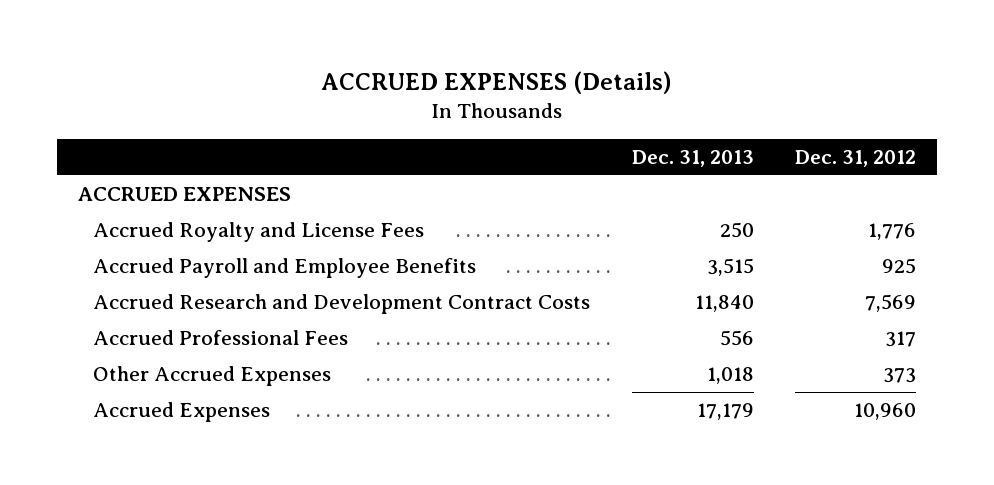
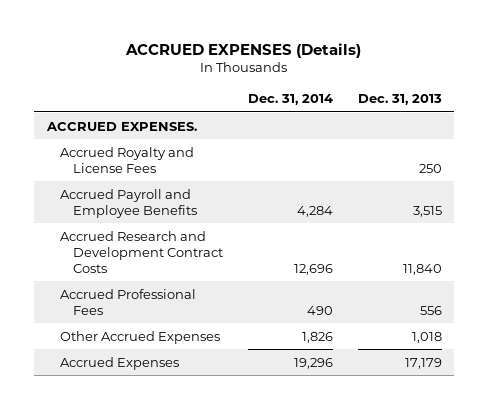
[794,149,916,167] Dec. 31, 2012 -> none
none -> [248,94,334,106] Dec. 31, 2014
[78,187,292,202] ACCRUED EXPENSES -> [45,121,197,131] ACCRUED EXPENSES.

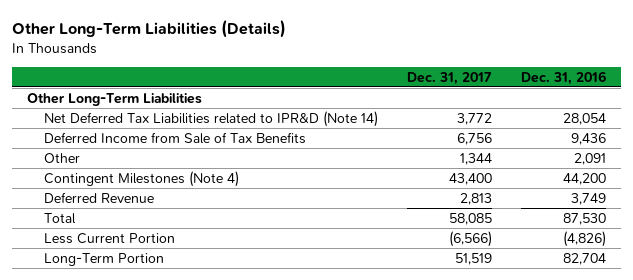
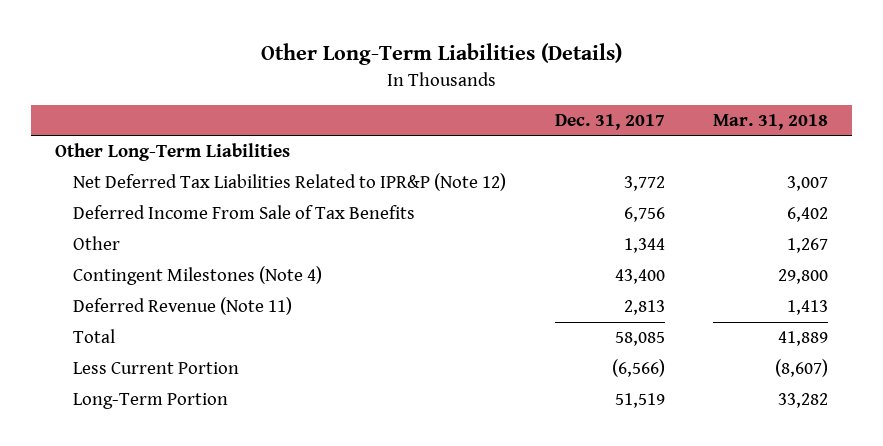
[521,70,607,85] Dec. 31, 2016 -> none
none -> [713,113,829,130] Mar. 31, 2018
[43,110,378,127] Net Deferred Tax Liabilities related to IPR&D (Note 14) -> [73,173,507,192] Net Deferred Tax Liabilities Related to IPR&P (Note 12)
[43,131,306,144] Deferred Income from Sale of Tax Benefits -> [73,205,416,220] Deferred Income From Sale of Tax Benefits
[43,191,154,203] Deferred Revenue -> [73,297,293,316] Deferred Revenue (Note 11)

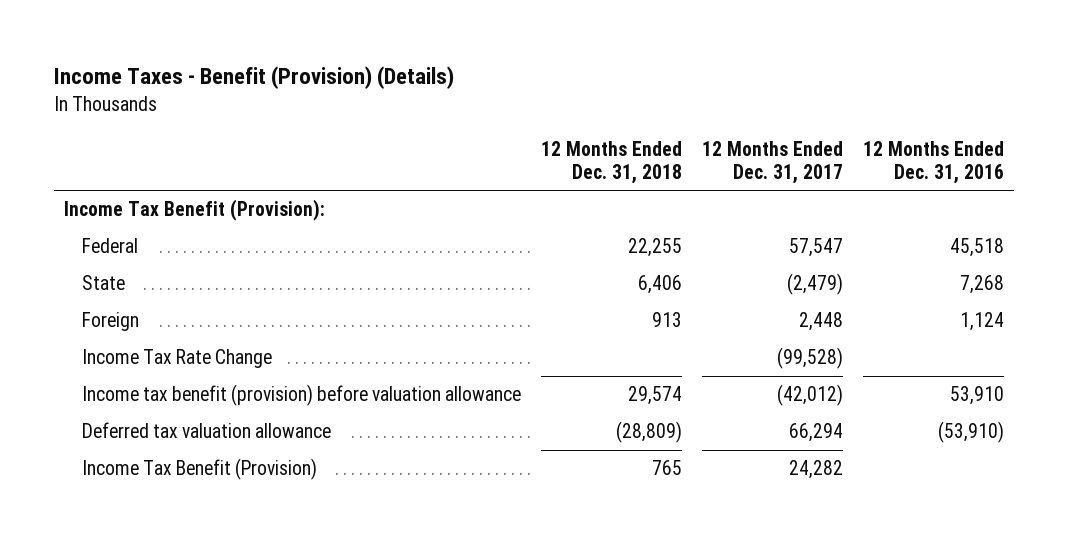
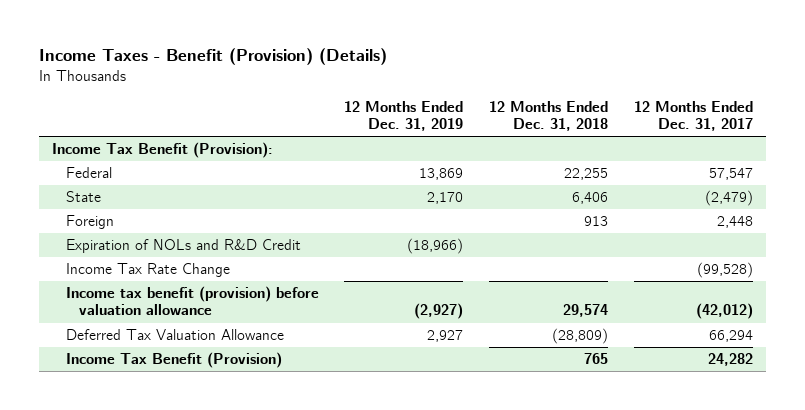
[862,140,1004,184] 12 Months Ended Dec. 31, 2016 -> none
none -> [344,101,464,132] 12 Months Ended Dec. 31, 2019
none -> [65,239,301,254] Expiration of NOLs and R&D Credit
[81,422,331,439] Deferred tax valuation allowance -> [65,329,284,341] Deferred Tax Valuation Allowance

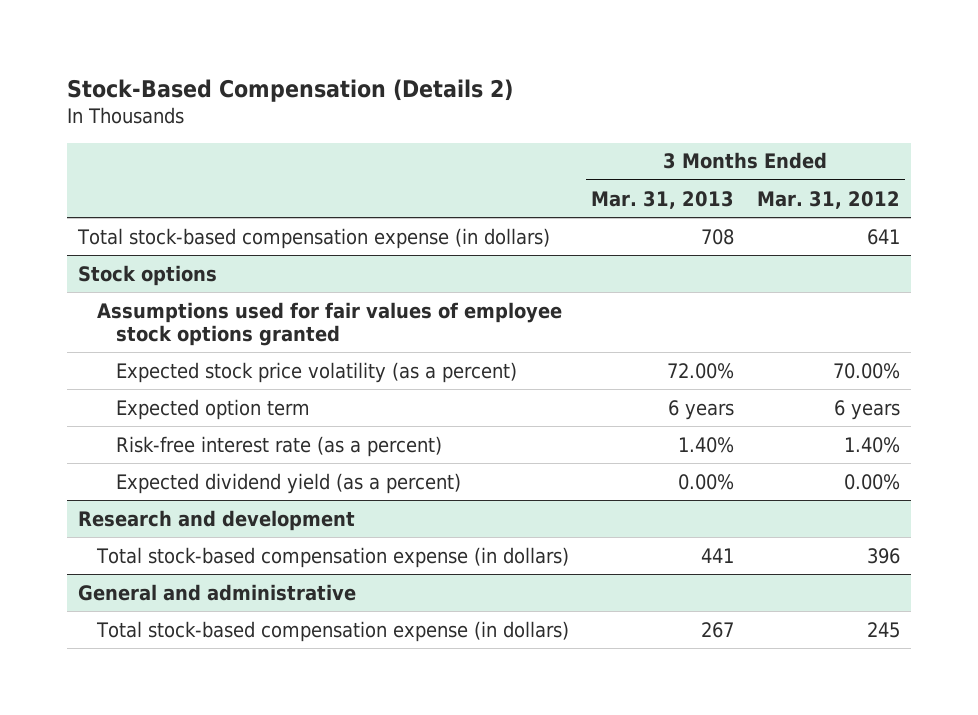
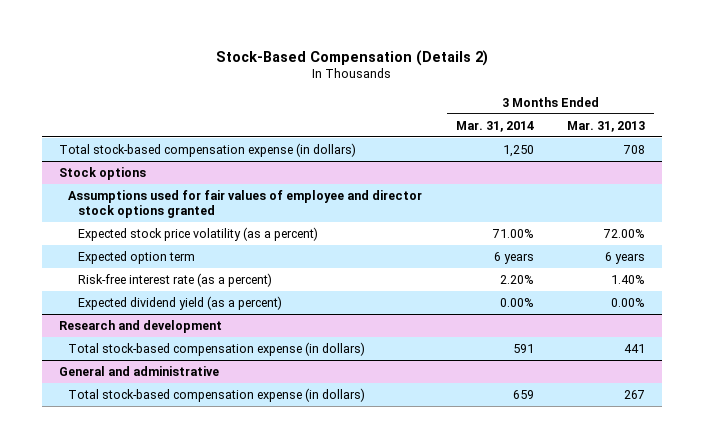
[756,190,900,209] Mar. 31, 2012 -> none
none -> [455,120,534,132] Mar. 31, 2014
[97,301,563,346] Assumptions used for fair values of employee stock options granted -> [68,189,423,219] Assumptions used for fair values of employee and director stock options granted

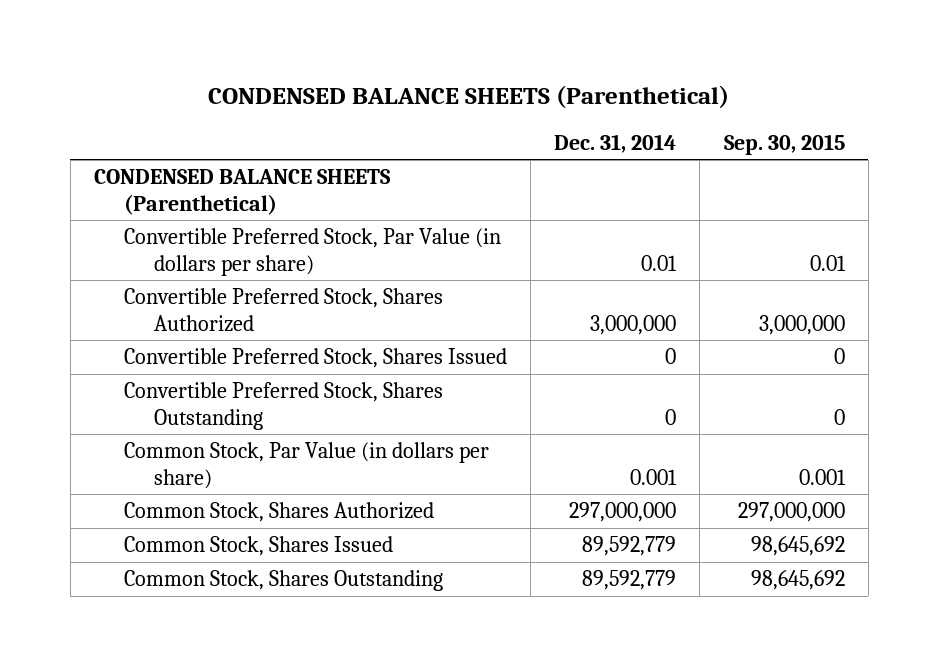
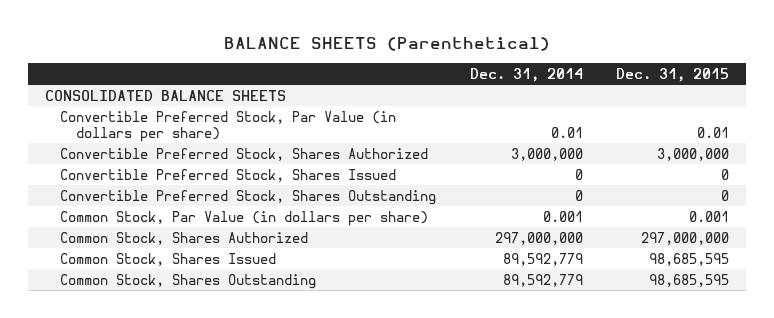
[208,84,730,109] CONDENSED BALANCE SHEETS (Parenthetical) -> [223,37,550,52] BALANCE SHEETS (Parenthetical)
[723,133,845,155] Sep. 30, 2015 -> none
none -> [616,67,730,82] Dec. 31, 2015
[93,169,391,215] CONDENSED BALANCE SHEETS (Parenthetical) -> [44,89,286,101] CONSOLIDATED BALANCE SHEETS

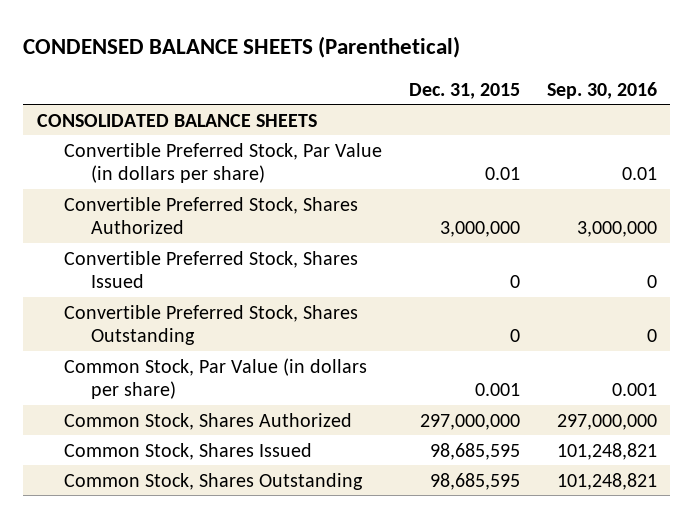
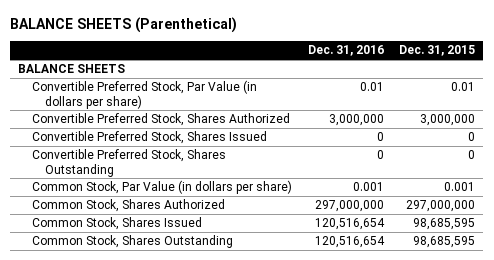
[23,36,461,59] CONDENSED BALANCE SHEETS (Parenthetical) -> [10,16,238,33] BALANCE SHEETS (Parenthetical)
[546,81,657,99] Sep. 30, 2016 -> none
none -> [307,45,384,57] Dec. 31, 2016
[36,113,317,127] CONSOLIDATED BALANCE SHEETS -> [18,64,126,74] BALANCE SHEETS

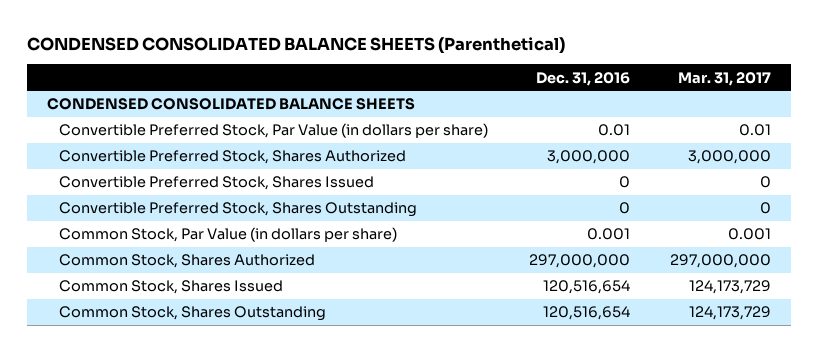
[10,16,238,33] BALANCE SHEETS (Parenthetical) -> [27,36,566,54] CONDENSED CONSOLIDATED BALANCE SHEETS (Parenthetical)
[399,45,476,57] Dec. 31, 2015 -> none
none -> [677,71,771,86] Mar. 31, 2017
[18,64,126,74] BALANCE SHEETS -> [47,98,416,111] CONDENSED CONSOLIDATED BALANCE SHEETS

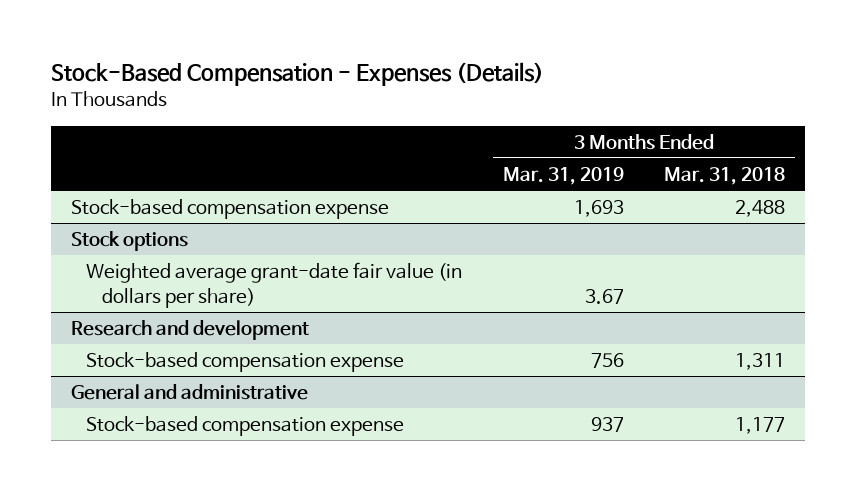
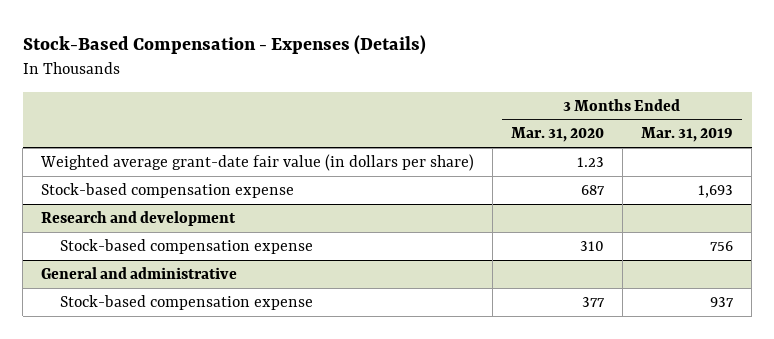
[664,166,786,185] Mar. 31, 2018 -> none
none -> [511,127,605,143] Mar. 31, 2020
none -> [40,153,475,171] Weighted average grant-date fair value (in dollars per share)
[70,231,188,252] Stock options -> none
[86,262,463,308] Weighted average grant-date fair value (in dollars per share) -> none

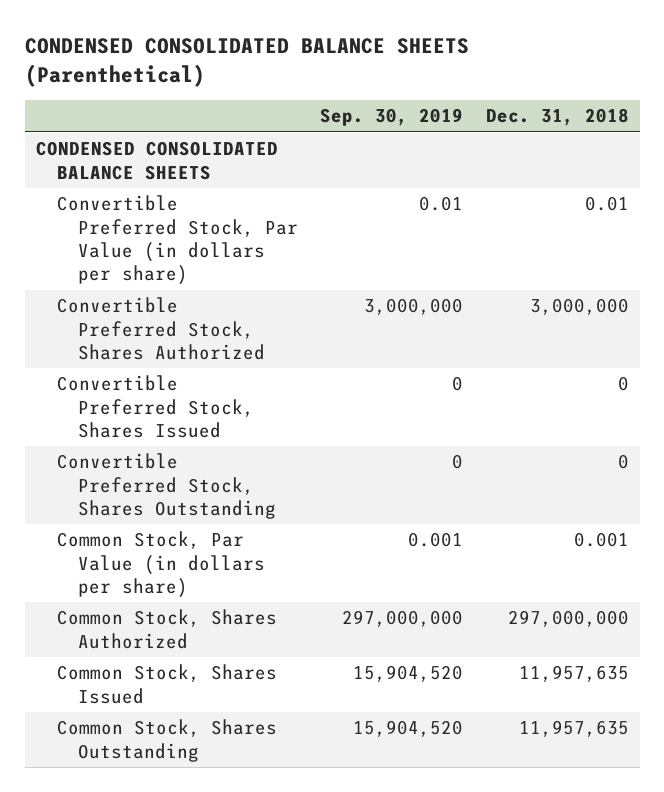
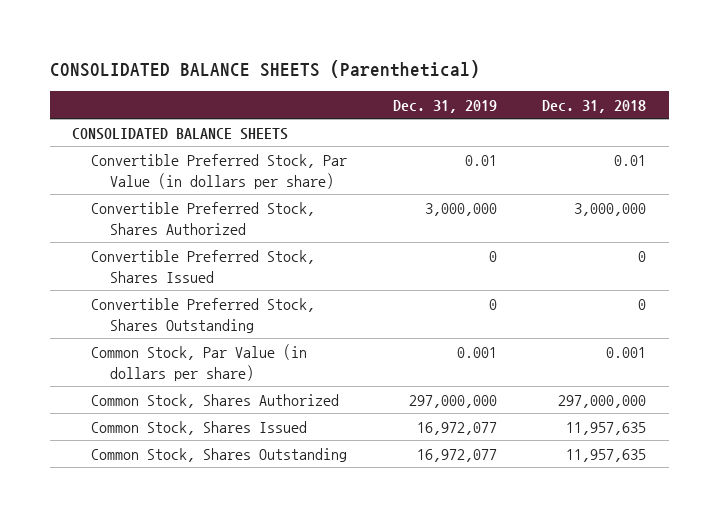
[24,38,469,87] CONDENSED CONSOLIDATED BALANCE SHEETS (Parenthetical) -> [49,59,480,78] CONSOLIDATED BALANCE SHEETS (Parenthetical)
[320,108,464,127] Sep. 30, 2019 -> none
none -> [392,99,497,113] Dec. 31, 2019
[35,141,278,180] CONDENSED CONSOLIDATED BALANCE SHEETS -> [72,127,289,140] CONSOLIDATED BALANCE SHEETS

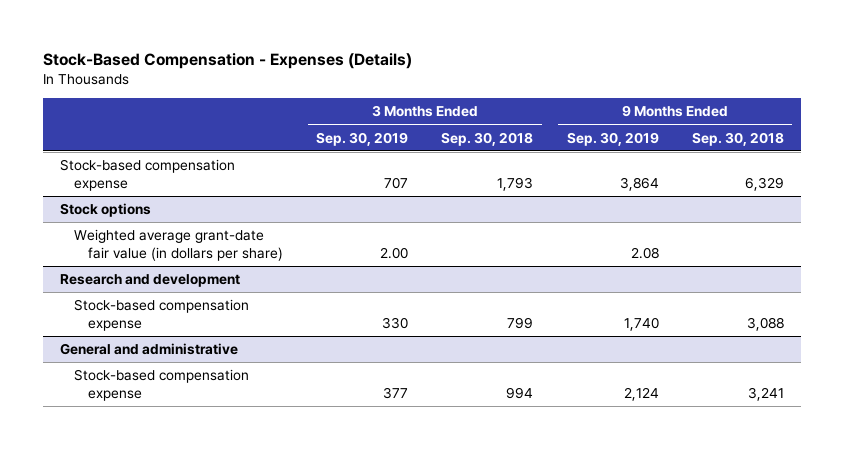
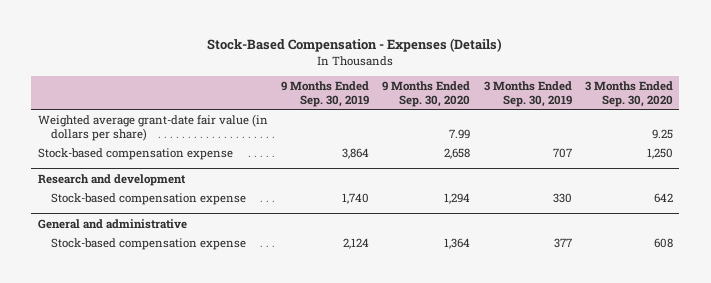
[441,131,534,146] Sep. 30, 2018 -> none
[692,131,785,146] Sep. 30, 2018 -> none
none -> [382,80,471,107] 9 Months Ended Sep. 30, 2020
none -> [584,80,673,107] 3 Months Ended Sep. 30, 2020
none -> [38,113,269,141] Weighted average grant-date fair value (in dollars per share)
[60,203,152,218] Stock options -> none
[73,229,283,262] Weighted average grant-date fair value (in dollars per share) -> none

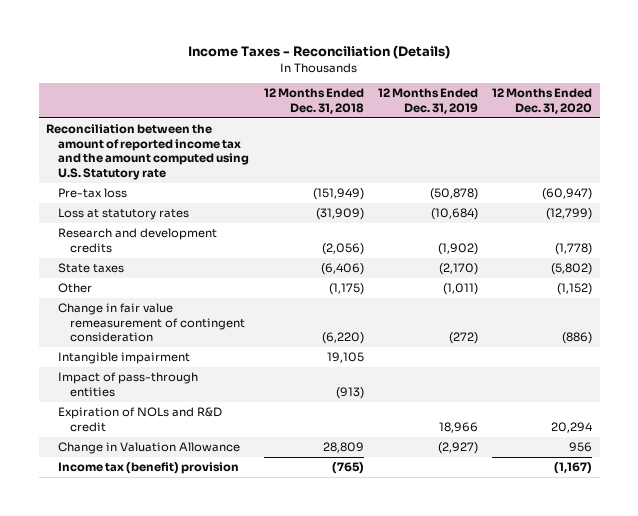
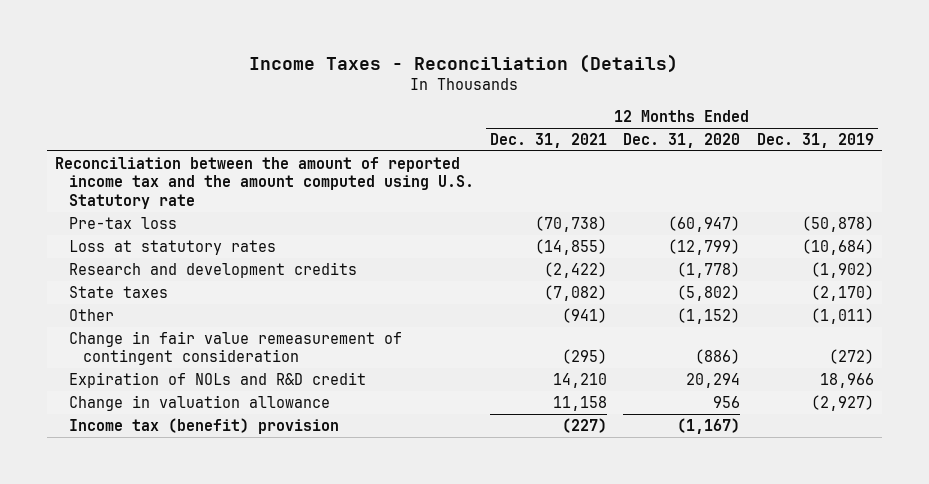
[263,88,364,114] 12 Months Ended Dec. 31, 2018 -> none
none -> [490,132,608,148] Dec. 31, 2021
[58,352,191,365] Intangible impairment -> none
[58,372,199,397] Impact of pass-through entities -> none
[58,442,241,455] Change in Valuation Allowance -> [68,394,330,411] Change in valuation allowance

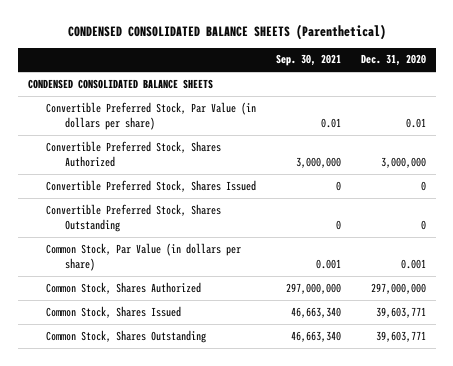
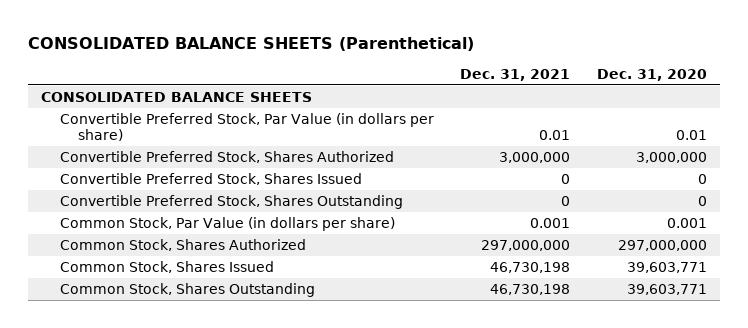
[67,23,386,40] CONDENSED CONSOLIDATED BALANCE SHEETS (Parenthetical) -> [28,37,475,52] CONSOLIDATED BALANCE SHEETS (Parenthetical)
[275,54,341,67] Sep. 30, 2021 -> none
none -> [460,68,571,81] Dec. 31, 2021
[27,78,213,89] CONDENSED CONSOLIDATED BALANCE SHEETS -> [41,92,313,103] CONSOLIDATED BALANCE SHEETS

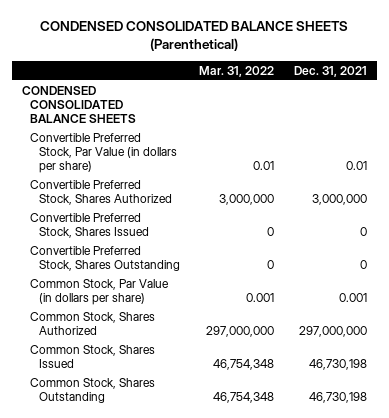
[28,37,475,52] CONSOLIDATED BALANCE SHEETS (Parenthetical) -> [40,20,349,51] CONDENSED CONSOLIDATED BALANCE SHEETS (Parenthetical)
[596,68,707,81] Dec. 31, 2020 -> none
none -> [199,65,275,77] Mar. 31, 2022
[41,92,313,103] CONSOLIDATED BALANCE SHEETS -> [22,85,137,123] CONDENSED CONSOLIDATED BALANCE SHEETS

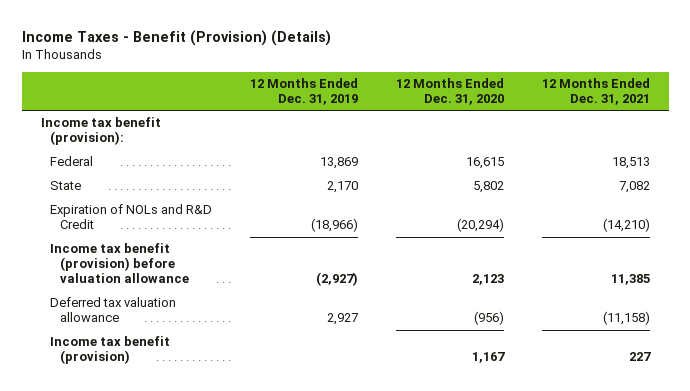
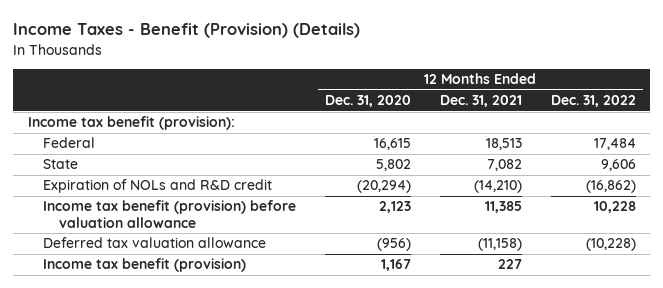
[250,78,359,106] 12 Months Ended Dec. 31, 2019 -> none
none -> [550,95,636,108] Dec. 31, 2022
[50,204,213,230] Expiration of NOLs and R&D Credit -> [43,179,273,194] Expiration of NOLs and R&D credit

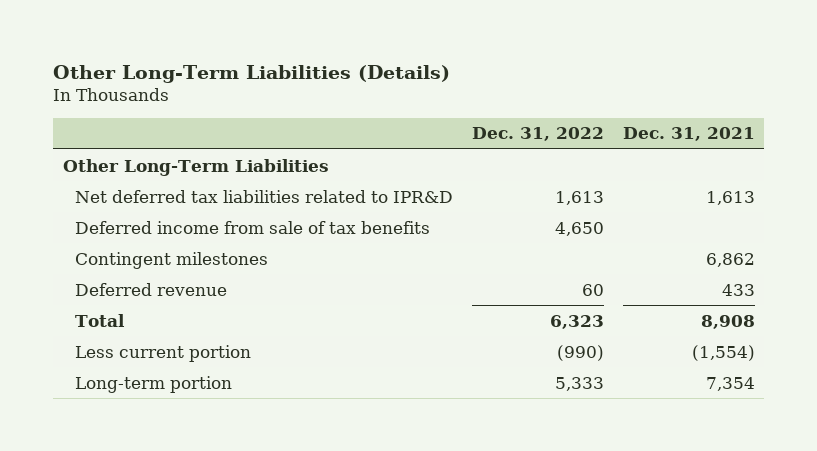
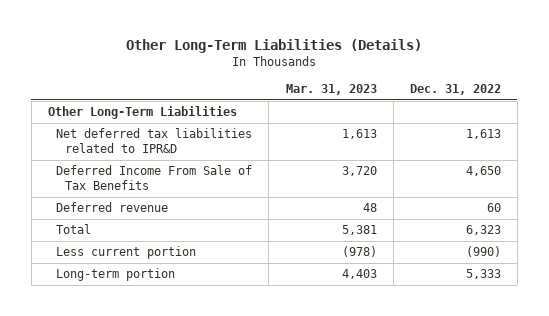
[622,127,755,142] Dec. 31, 2021 -> none
none -> [285,83,377,95] Mar. 31, 2023
[74,251,268,269] Contingent milestones -> none
[74,220,430,234] Deferred income from sale of tax benefits -> [56,165,253,191] Deferred Income From Sale of Tax Benefits

